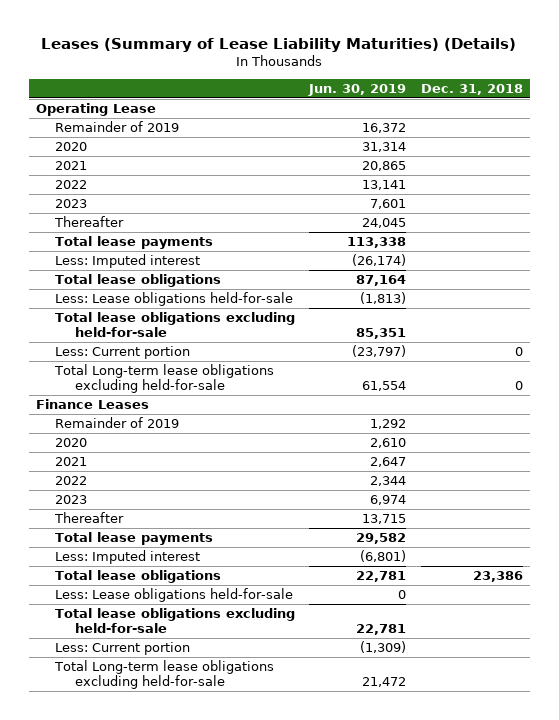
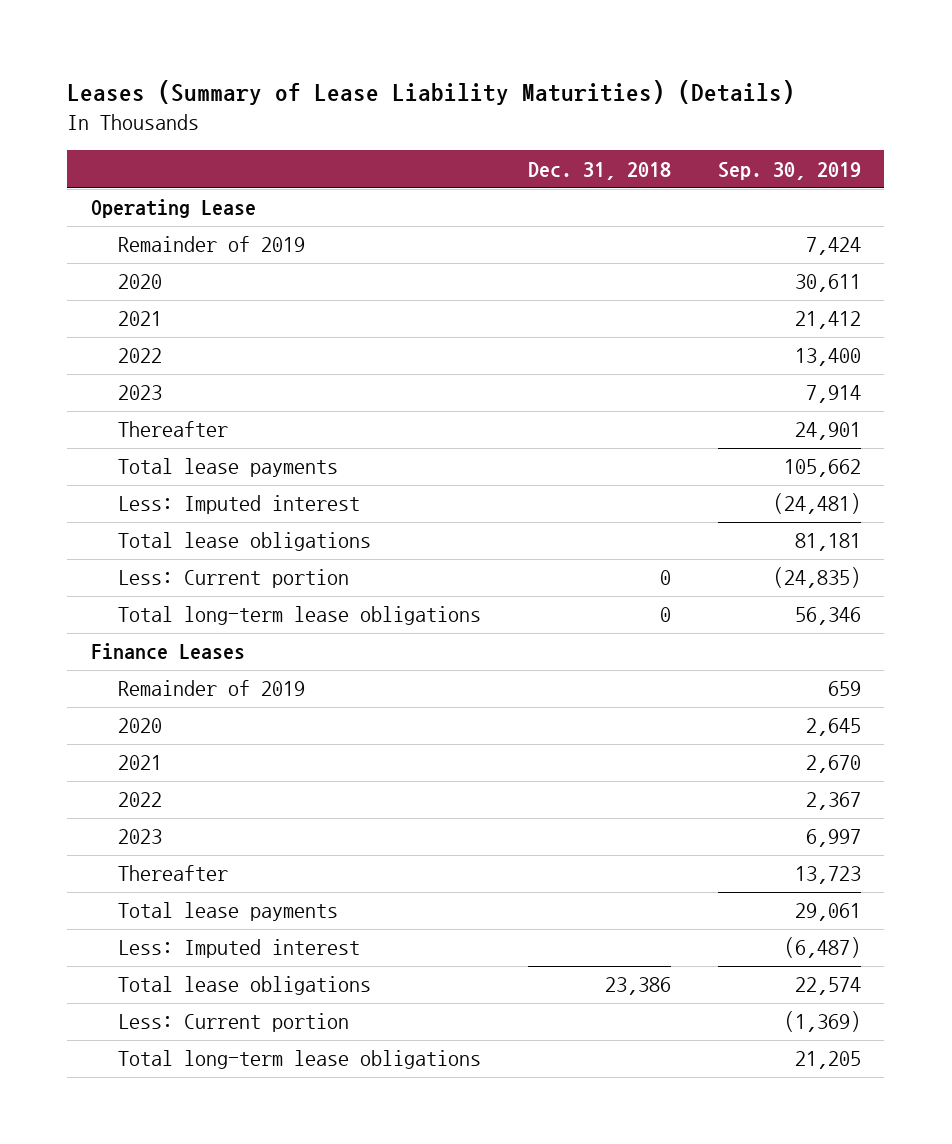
[308,84,407,97] Jun. 30, 2019 -> none
none -> [717,161,861,180] Sep. 30, 2019
[55,292,294,307] Less: Lease obligations held-for-sale -> none
[55,312,296,337] Total lease obligations excluding held-for-sale -> none
[54,364,275,393] Total Long-term lease obligations excluding held-for-sale -> [118,606,482,626] Total long-term lease obligations
[55,588,294,603] Less: Lease obligations held-for-sale -> none
[55,608,296,633] Total lease obligations excluding held-for-sale -> none
[54,660,275,689] Total Long-term lease obligations excluding held-for-sale -> [118,1050,482,1070] Total long-term lease obligations

